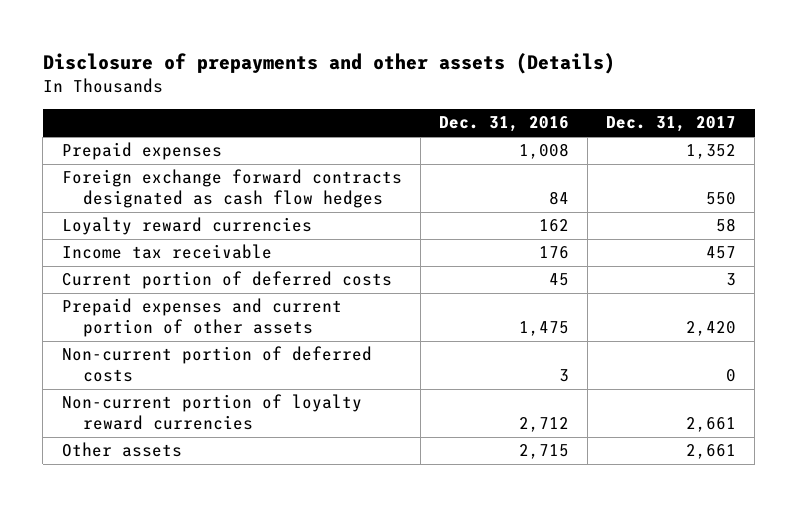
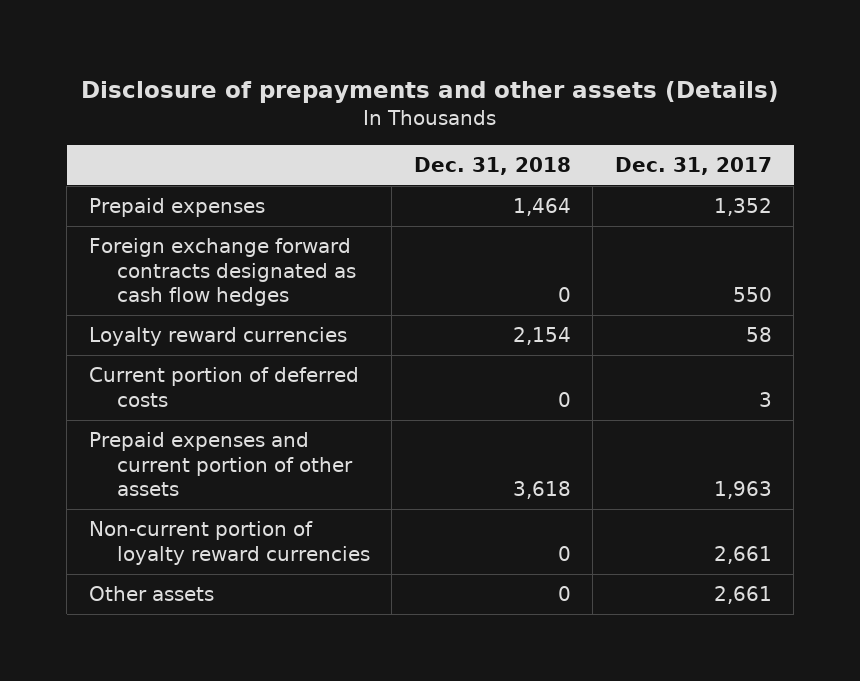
[438,116,569,133] Dec. 31, 2016 -> none
none -> [413,157,571,176] Dec. 31, 2018
[61,244,272,260] Income tax receivable -> none
[61,346,372,382] Non-current portion of deferred costs -> none
[685,320,736,336] 2,420 -> [713,481,772,500] 1,963

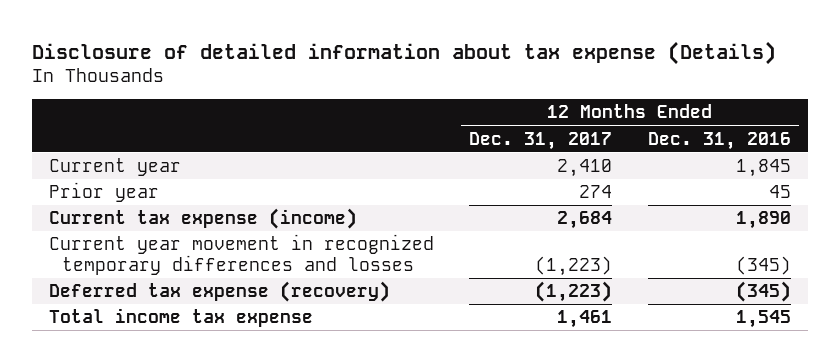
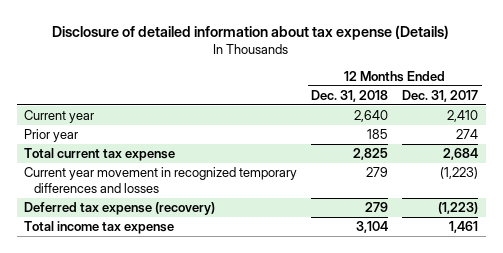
[647,131,791,150] Dec. 31, 2016 -> none
none -> [311,90,389,103] Dec. 31, 2018
[49,208,358,230] Current tax expense (income) -> [24,148,176,162] Total current tax expense

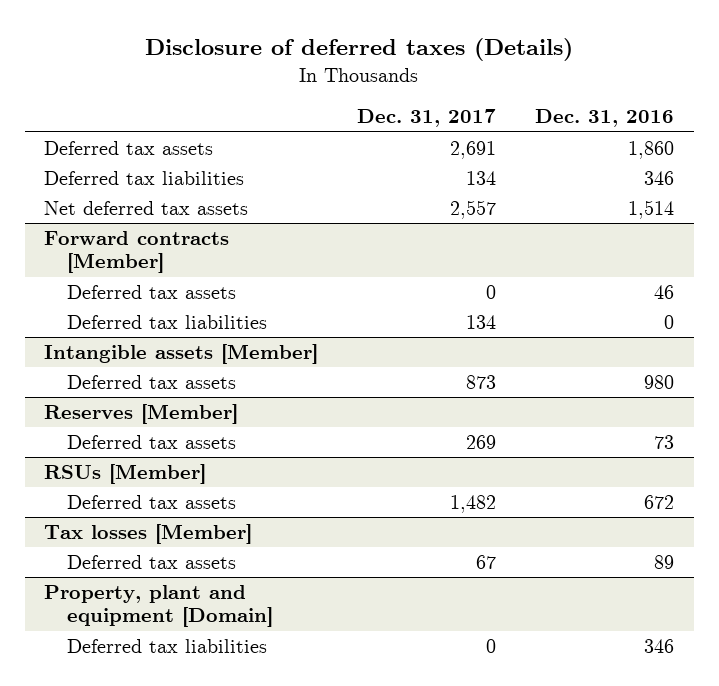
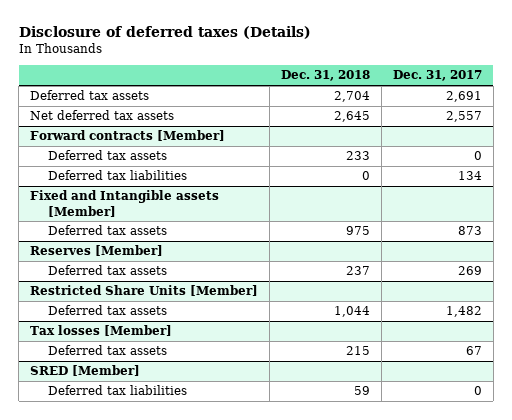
[535,109,675,128] Dec. 31, 2016 -> none
none -> [281,70,371,82] Dec. 31, 2018
[44,170,245,185] Deferred tax liabilities -> none
[44,343,319,364] Intangible assets [Member] -> [30,190,220,217] Fixed and Intangible assets [Member]
[44,463,207,484] RSUs [Member] -> [30,285,259,297] Restricted Share Units [Member]
[44,584,274,628] Property, plant and equipment [Domain] -> none
none -> [30,365,141,377] SRED [Member]

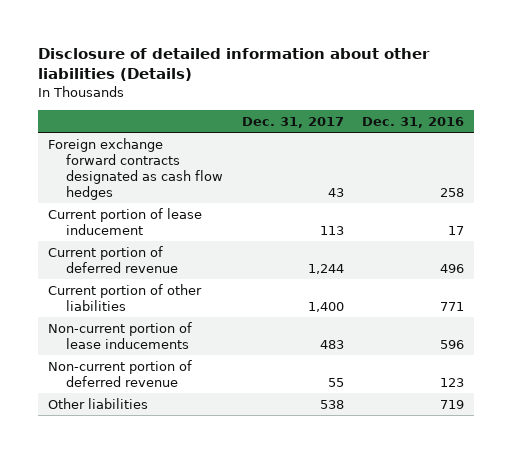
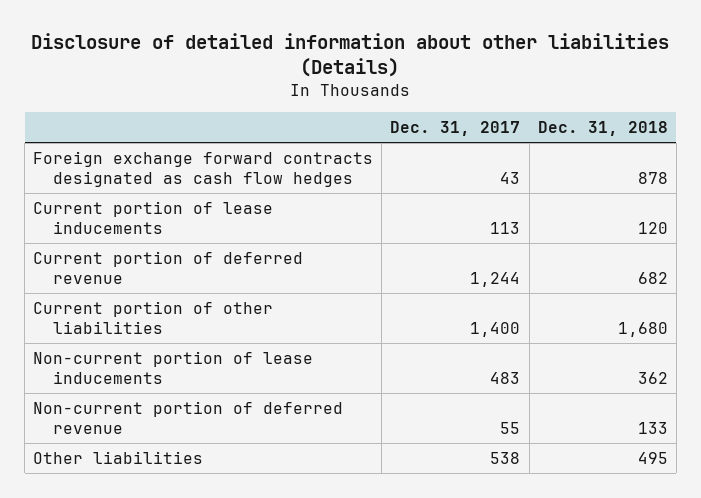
[362,116,465,128] Dec. 31, 2016 -> none
none -> [537,121,668,137] Dec. 31, 2018
[47,207,202,235] Current portion of lease inducement -> [33,200,274,235] Current portion of lease inducements

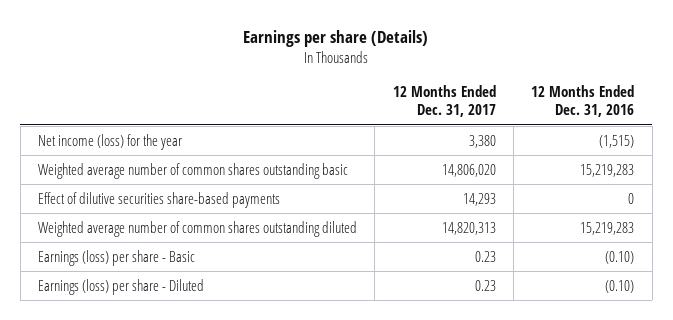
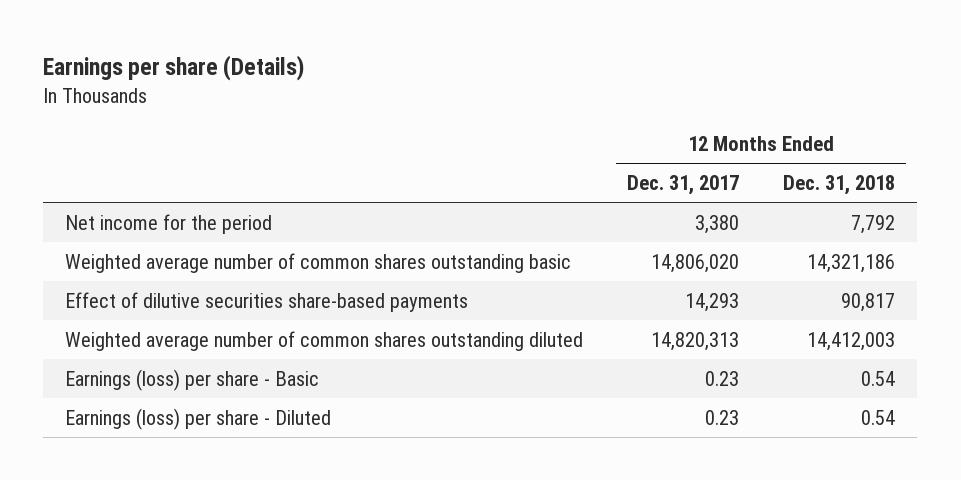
[531,85,635,118] 12 Months Ended Dec. 31, 2016 -> none
none -> [783,175,896,196] Dec. 31, 2018
[38,133,183,150] Net income (loss) for the year -> [65,214,273,235] Net income for the period

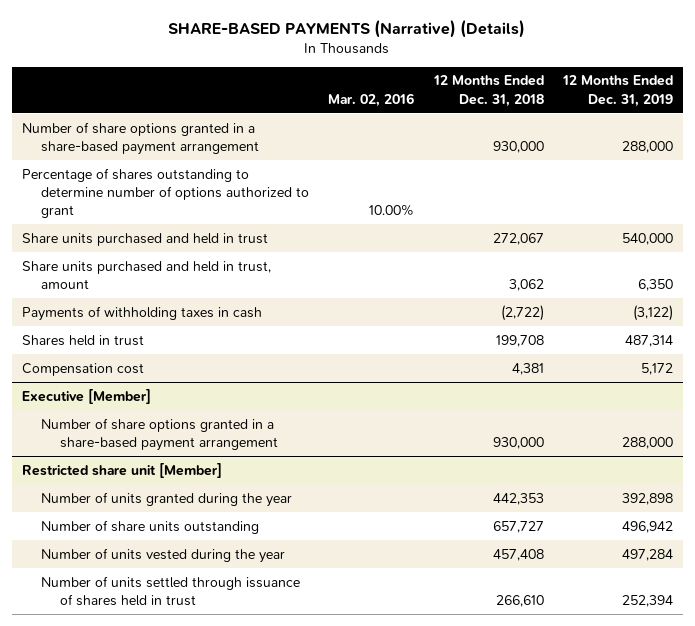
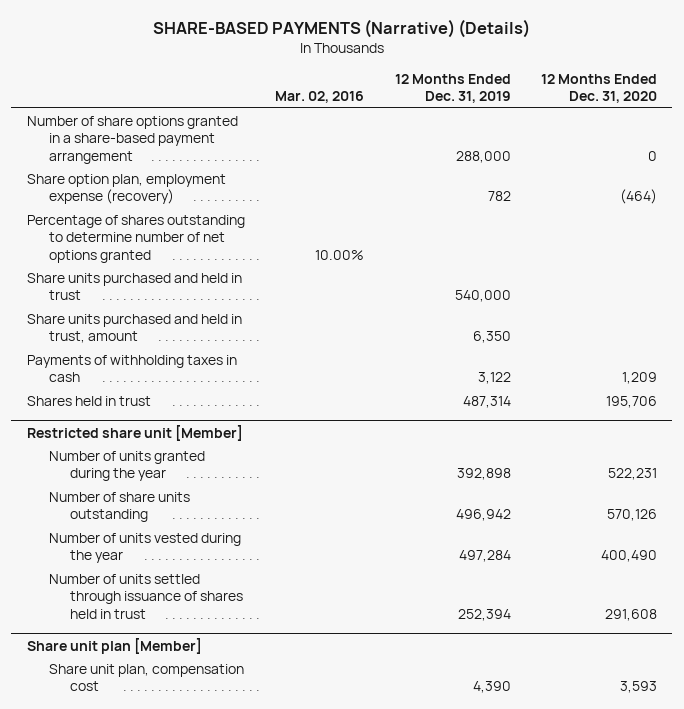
[432,75,544,107] 12 Months Ended Dec. 31, 2018 -> none
none -> [541,73,658,104] 12 Months Ended Dec. 31, 2020
none -> [26,173,226,205] Share option plan, employment expense (recovery)
[21,167,309,219] Percentage of shares outstanding to determine number of options authorized to grant -> [26,214,245,264] Percentage of shares outstanding to determine number of net options granted
[633,304,674,321] (3,122) -> [477,372,511,385] 3,122
[21,362,144,376] Compensation cost -> none
[21,388,151,404] Executive [Member] -> none
[40,417,279,451] Number of share options granted in a share-based payment arrangement -> none
none -> [26,637,202,654] Share unit plan [Member]
none -> [48,663,244,692] Share unit plan, compensation cost

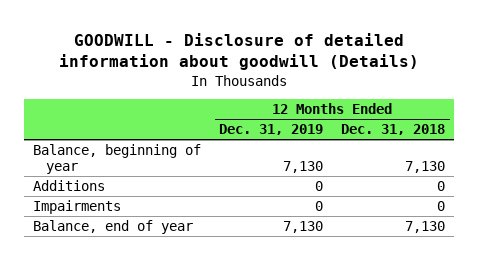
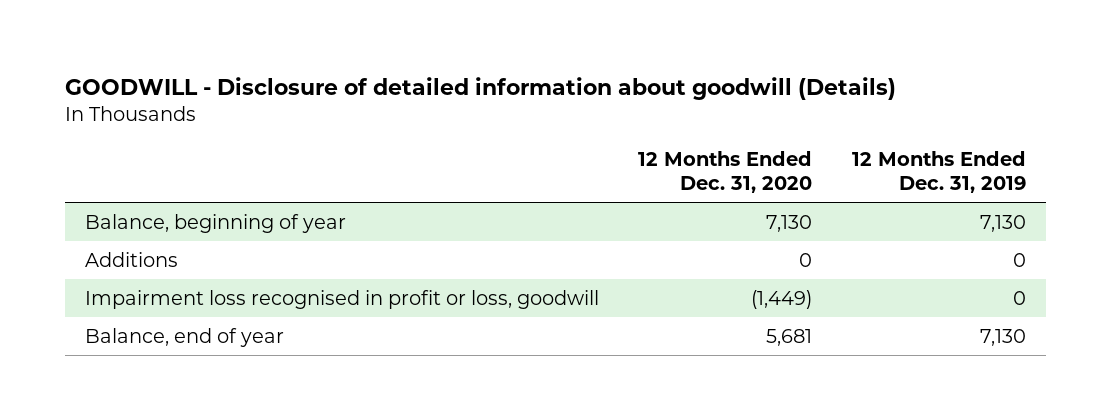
[341,124,446,136] Dec. 31, 2018 -> none
none -> [638,151,813,193] 12 Months Ended Dec. 31, 2020
[33,199,122,214] Impairments -> [84,289,599,309] Impairment loss recognised in profit or loss, goodwill

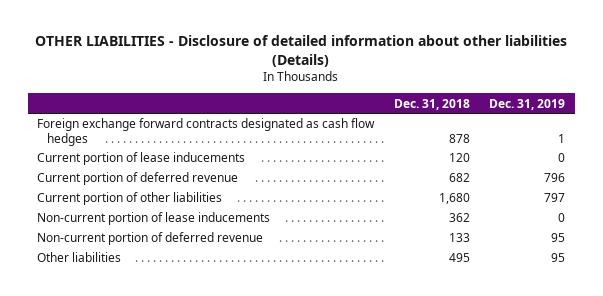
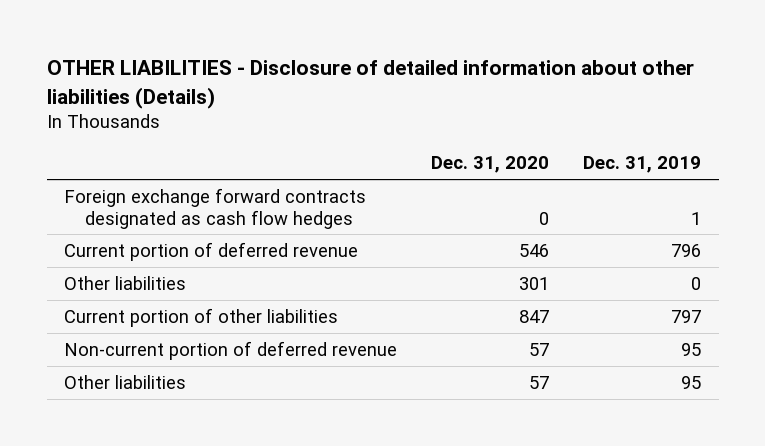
[393,98,470,110] Dec. 31, 2018 -> none
none -> [431,156,550,174] Dec. 31, 2020
[37,152,246,166] Current portion of lease inducements -> none
none -> [63,275,186,290] Other liabilities
[37,212,271,226] Non-current portion of lease inducements -> none

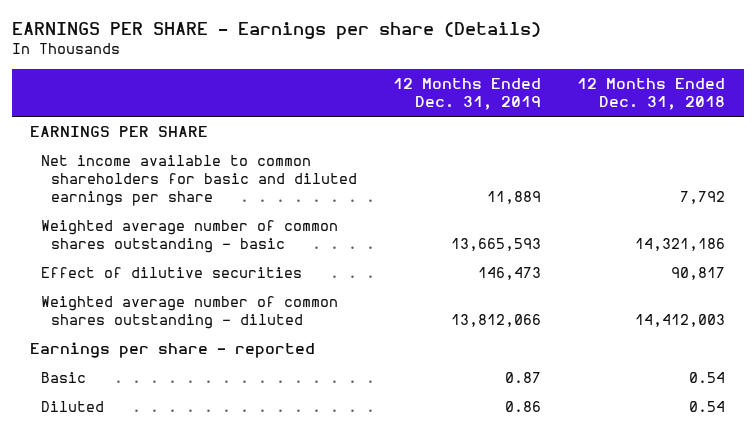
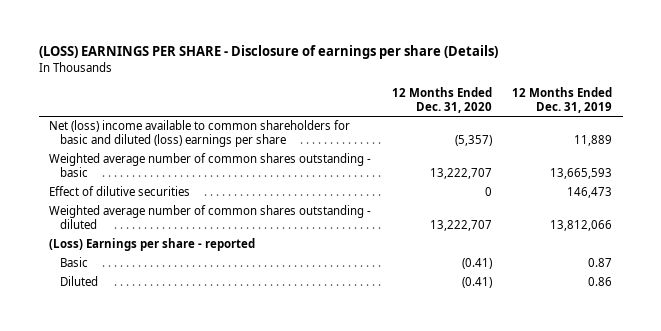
[11,21,541,40] EARNINGS PER SHARE - Earnings per share (Details) -> [38,45,498,60] (LOSS) EARNINGS PER SHARE - Disclosure of earnings per share (Details)
[577,77,726,110] 12 Months Ended Dec. 31, 2018 -> none
none -> [391,86,492,113] 12 Months Ended Dec. 31, 2020
[29,126,208,138] EARNINGS PER SHARE -> none
[40,155,358,207] Net income available to common shareholders for basic and diluted earnings per share -> [48,120,350,148] Net (loss) income available to common shareholders for basic and diluted (loss) earnings per share
[29,342,315,359] Earnings per share - reported -> [48,238,255,252] (Loss) Earnings per share - reported

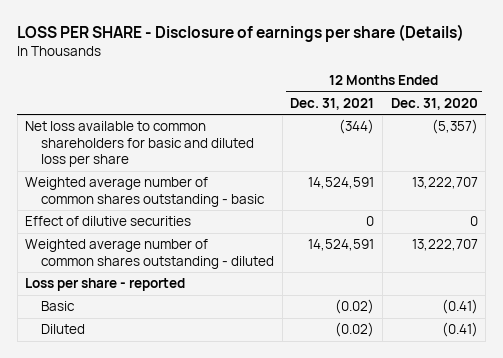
[38,45,498,60] (LOSS) EARNINGS PER SHARE - Disclosure of earnings per share (Details) -> [17,23,465,42] LOSS PER SHARE - Disclosure of earnings per share (Details)
[512,86,613,113] 12 Months Ended Dec. 31, 2019 -> none
none -> [290,97,375,110] Dec. 31, 2021
[48,120,350,148] Net (loss) income available to common shareholders for basic and diluted (loss) earnings per share -> [25,121,254,168] Net loss available to common shareholders for basic and diluted loss per share
[48,238,255,252] (Loss) Earnings per share - reported -> [25,278,186,292] Loss per share - reported

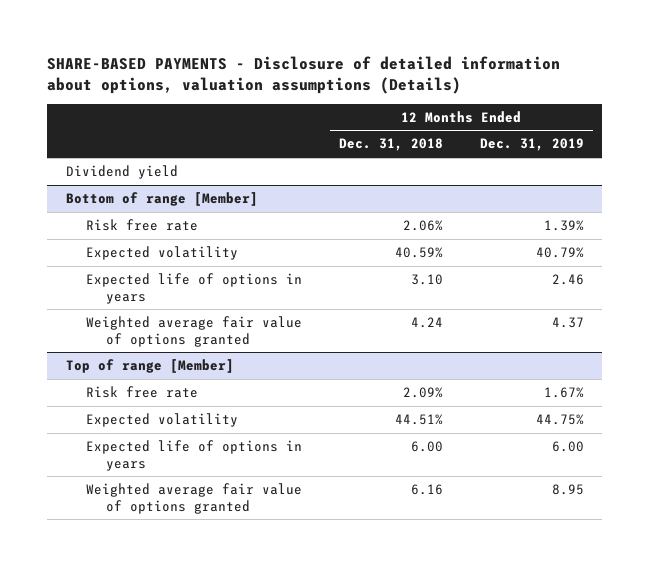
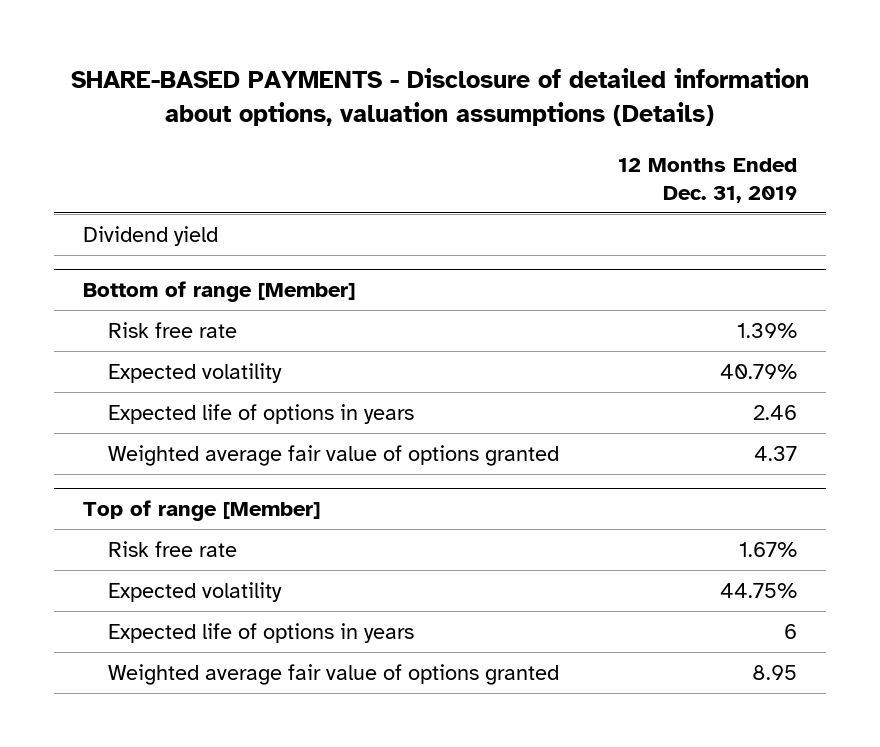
[338,138,443,152] Dec. 31, 2018 -> none
[551,441,584,453] 6.00 -> [783,624,797,640] 6

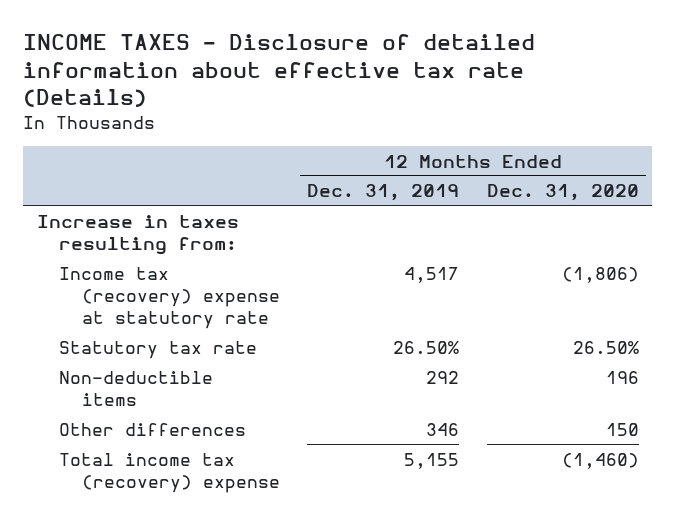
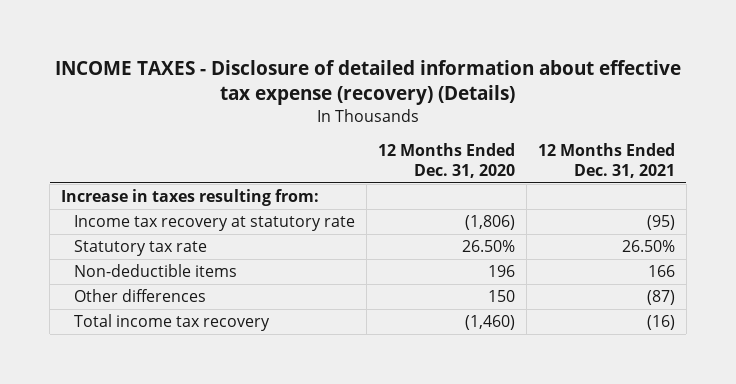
[22,34,535,107] INCOME TAXES - Disclosure of detailed information about effective tax rate (Details) -> [54,59,681,105] INCOME TAXES - Disclosure of detailed information about effective tax expense (recovery) (Details)
[307,184,460,202] Dec. 31, 2019 -> none
none -> [537,142,675,179] 12 Months Ended Dec. 31, 2021
[59,266,280,330] Income tax (recovery) expense at statutory rate -> [73,215,355,232] Income tax recovery at statutory rate
[59,452,280,493] Total income tax (recovery) expense -> [73,314,270,332] Total income tax recovery

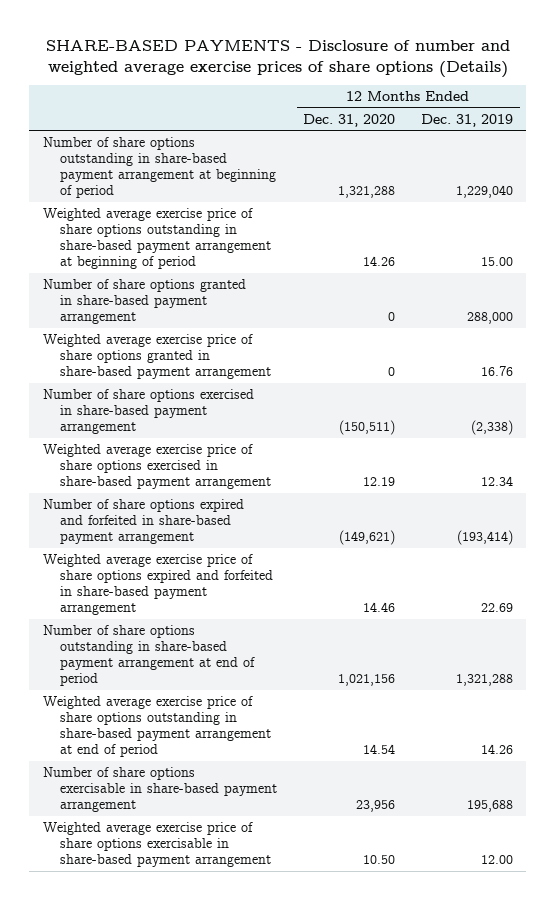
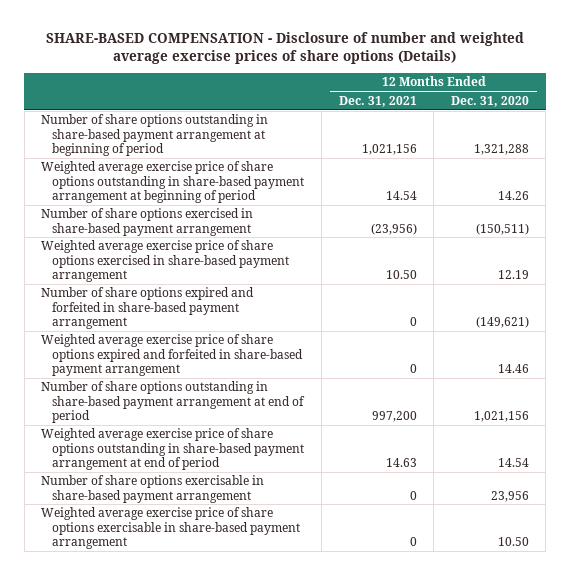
[45,39,510,78] SHARE-BASED PAYMENTS - Disclosure of number and weighted average exercise prices of share options (Details) -> [46,31,525,65] SHARE-BASED COMPENSATION - Disclosure of number and weighted average exercise prices of share options (Details)
[421,113,514,127] Dec. 31, 2019 -> none
none -> [338,95,417,107] Dec. 31, 2021
[42,278,246,325] Number of share options granted in share-based payment arrangement -> none
[42,333,272,380] Weighted average exercise price of share options granted in share-based payment arrangement -> none

